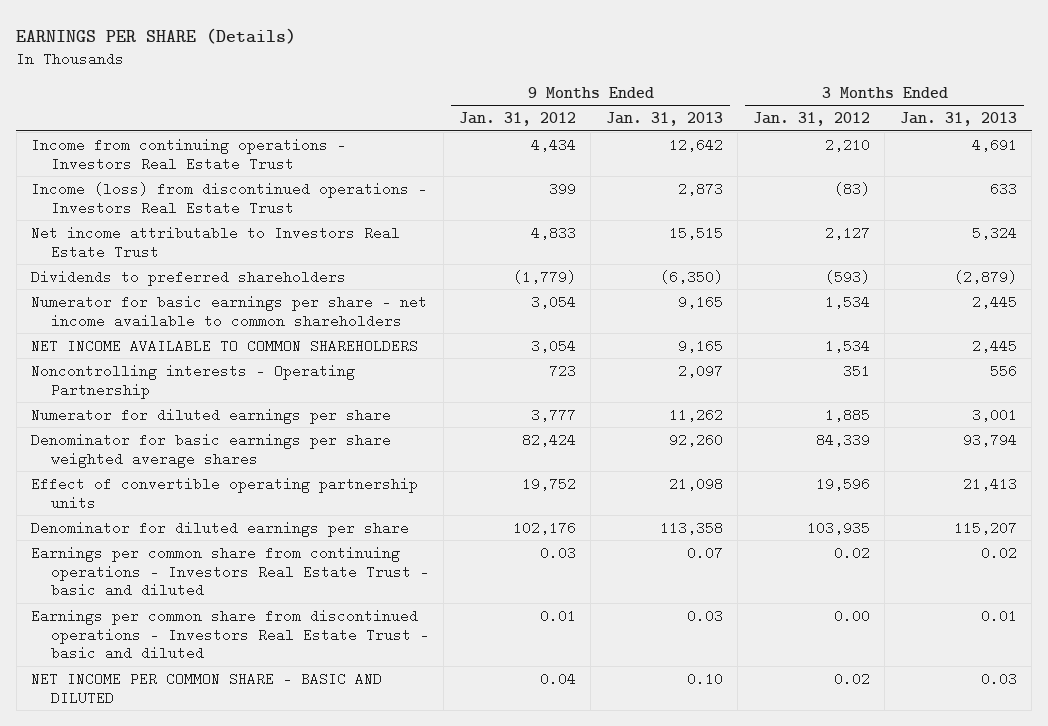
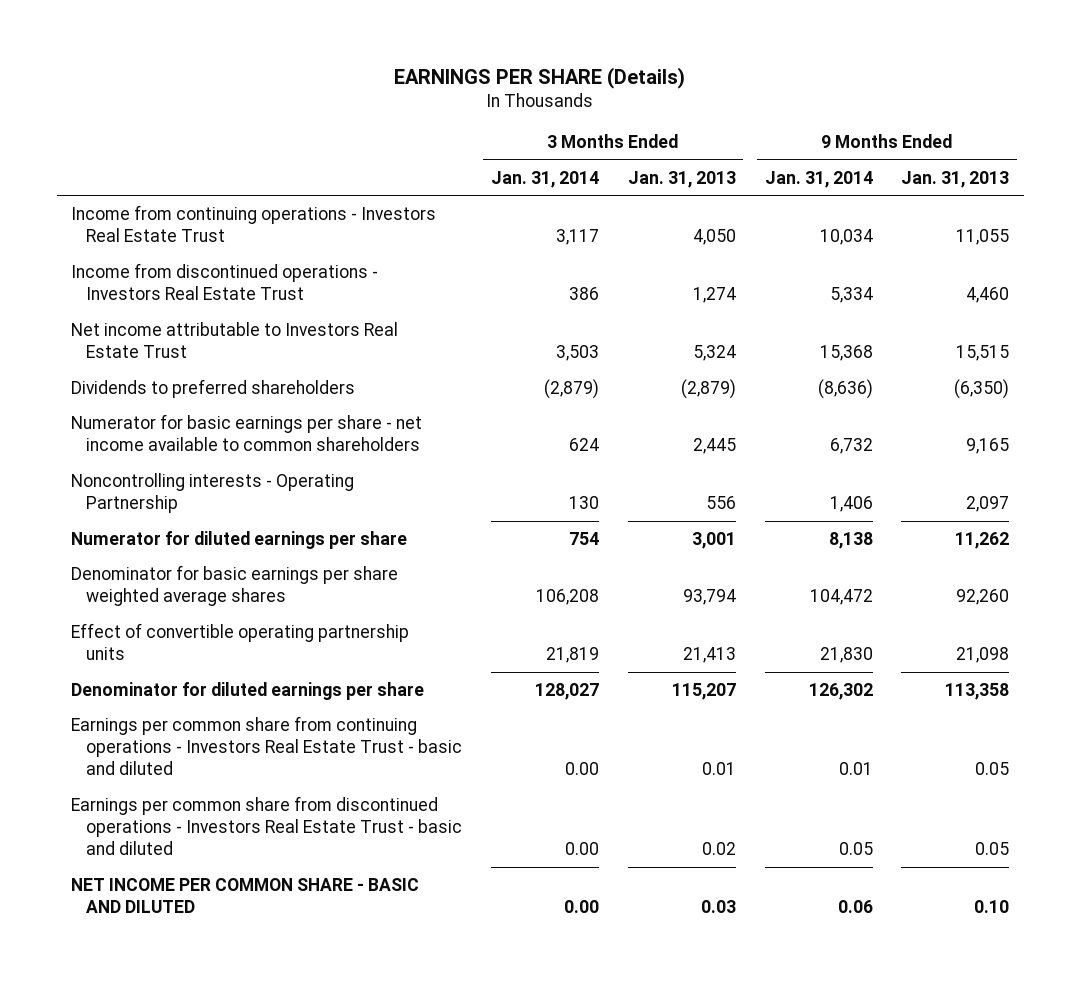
[458,112,576,127] Jan. 31, 2012 -> none
[752,112,870,127] Jan. 31, 2012 -> none
none -> [490,170,599,188] Jan. 31, 2014
none -> [764,170,873,188] Jan. 31, 2014
[668,137,723,152] 12,642 -> [956,229,1010,246] 11,055
[971,137,1017,152] 4,691 -> [692,229,736,246] 4,050
[31,181,428,215] Income (loss) from discontinued operations - Investors Real Estate Trust -> [71,262,379,301] Income from discontinued operations - Investors Real Estate Trust
[677,181,723,196] 2,873 -> [966,287,1010,304] 4,460
[989,181,1017,196] 633 -> [692,287,736,304] 1,274
[31,338,419,353] NET INCOME AVAILABLE TO COMMON SHAREHOLDERS -> none
[686,545,723,560] 0.07 -> [975,762,1010,776] 0.05
[980,545,1017,560] 0.02 -> [701,762,736,776] 0.01
[686,608,723,623] 0.03 -> [975,842,1010,856] 0.05
[980,608,1017,623] 0.01 -> [701,842,736,856] 0.02

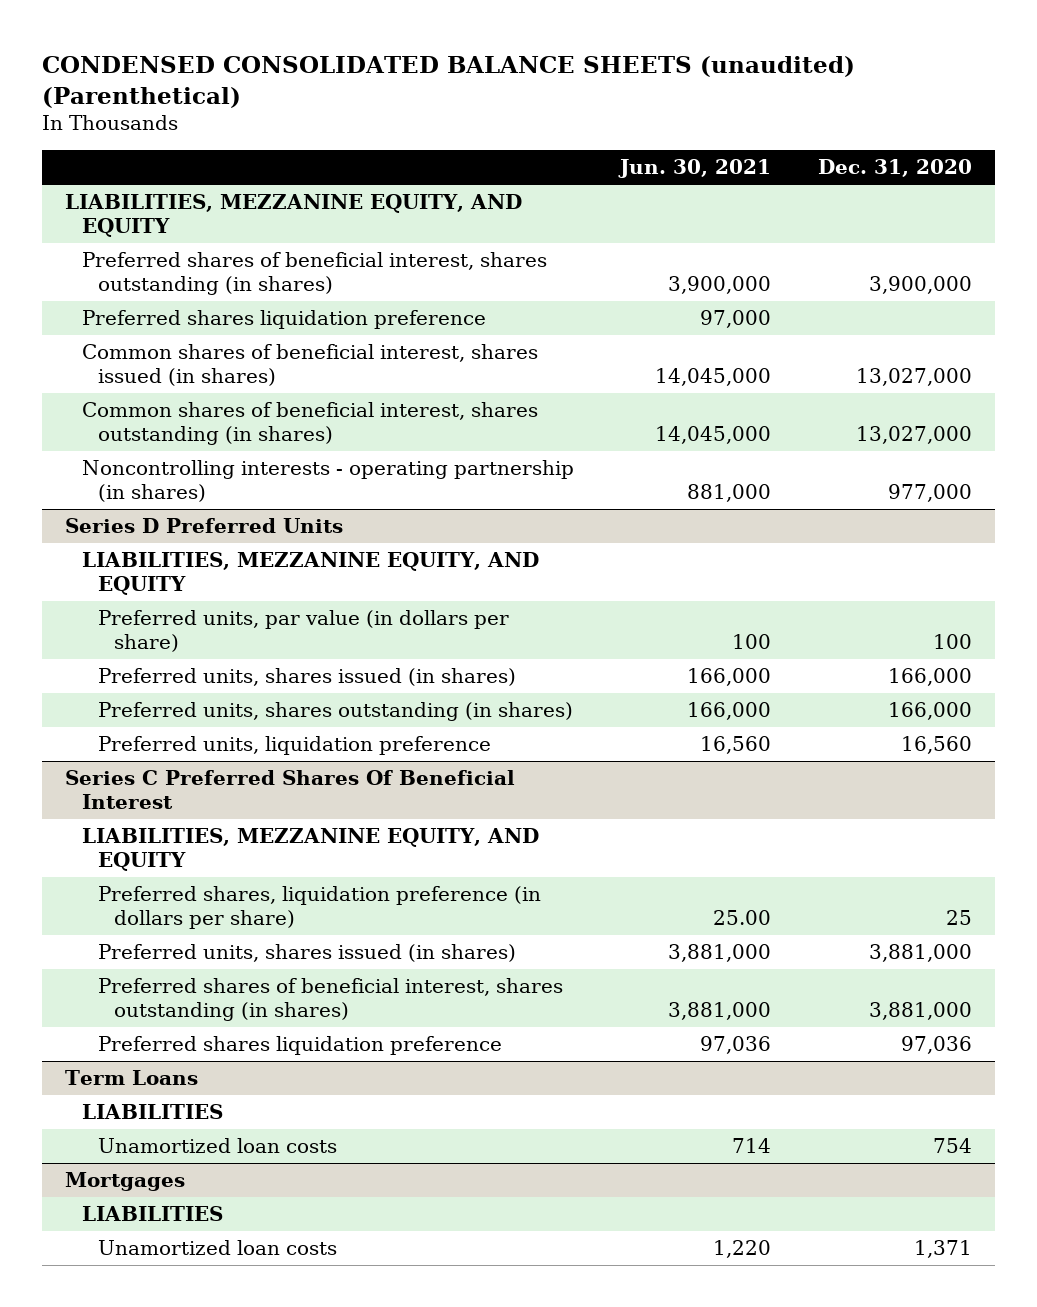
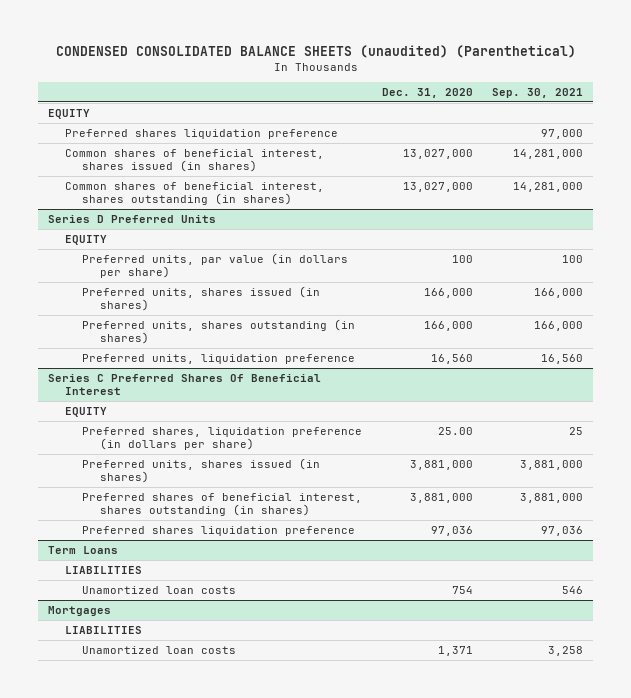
[618,159,772,179] Jun. 30, 2021 -> none
none -> [492,87,584,98] Sep. 30, 2021
[81,252,547,296] Preferred shares of beneficial interest, shares outstanding (in shares) -> none
[65,194,523,238] LIABILITIES, MEZZANINE EQUITY, AND EQUITY -> [47,108,90,119] EQUITY
[81,460,574,503] Noncontrolling interests - operating partnership (in shares) -> none
[81,552,539,596] LIABILITIES, MEZZANINE EQUITY, AND EQUITY -> [65,234,108,245] EQUITY
[81,828,539,872] LIABILITIES, MEZZANINE EQUITY, AND EQUITY -> [65,406,108,417] EQUITY
[945,910,972,926] 25 -> [437,426,473,435] 25.00

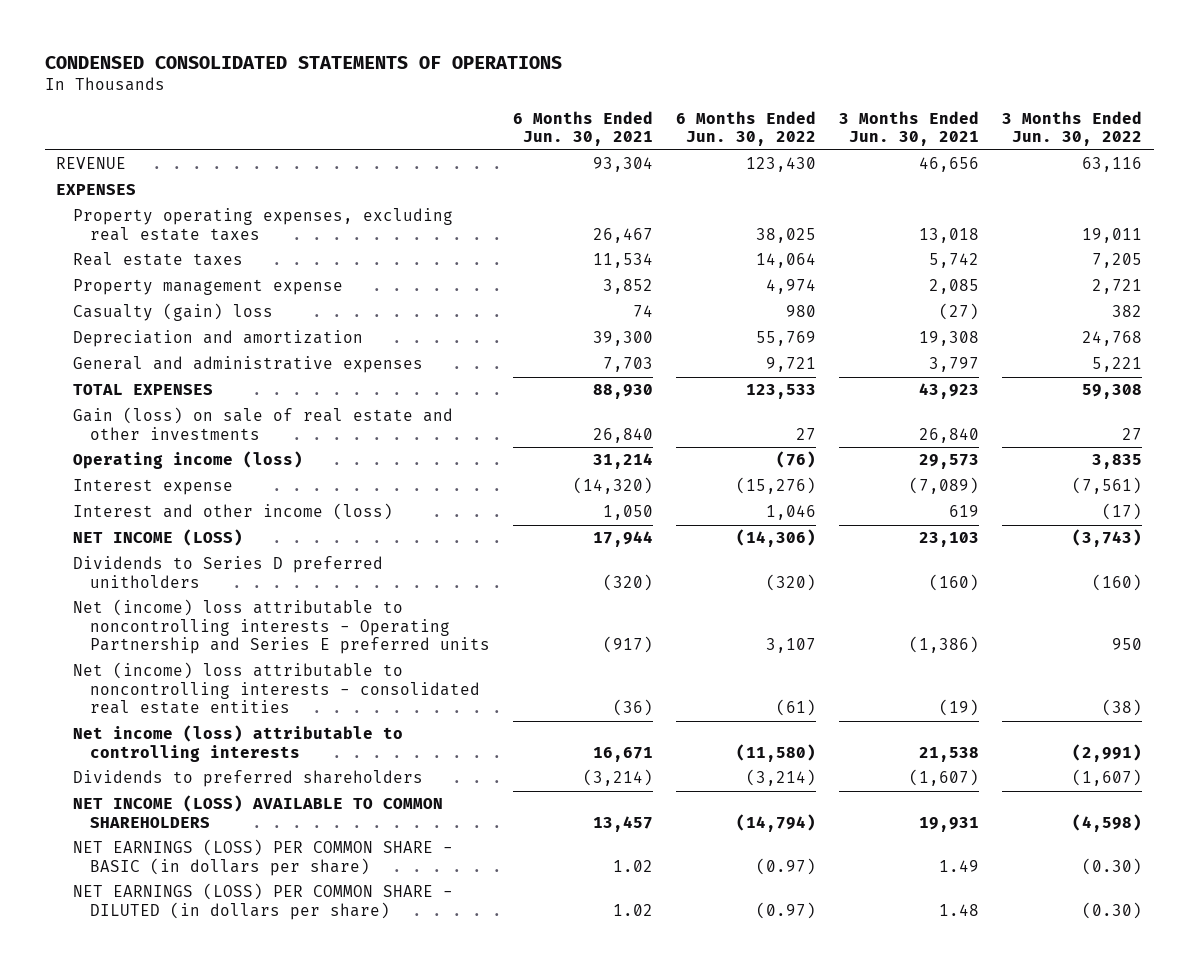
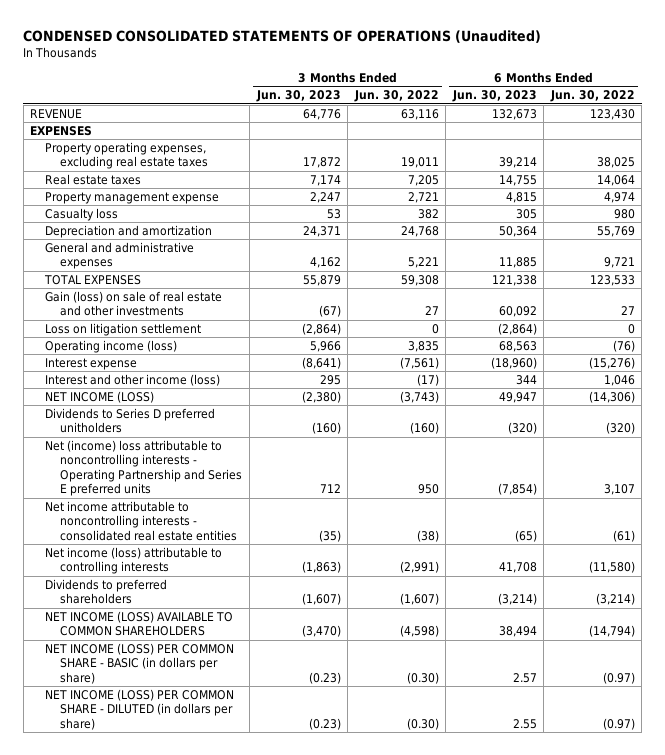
[44,55,562,69] CONDENSED CONSOLIDATED STATEMENTS OF OPERATIONS -> [23,30,542,44] CONDENSED CONSOLIDATED STATEMENTS OF OPERATIONS (Unaudited)
[513,110,654,147] 6 Months Ended Jun. 30, 2021 -> none
[839,110,980,147] 3 Months Ended Jun. 30, 2021 -> none
none -> [255,90,341,103] Jun. 30, 2023
none -> [451,90,537,103] Jun. 30, 2023
[73,303,274,322] Casualty (gain) loss -> [45,207,119,221] Casualty loss
none -> [45,322,202,336] Loss on litigation settlement
[73,662,481,715] Net (income) loss attributable to noncontrolling interests - consolidated real estate entities -> [45,500,238,541] Net income attributable to noncontrolling interests - consolidated real estate entities
[73,839,454,876] NET EARNINGS (LOSS) PER COMMON SHARE - BASIC (in dollars per share) -> [45,642,235,684] NET INCOME (LOSS) PER COMMON SHARE - BASIC (in dollars per share)
[73,883,454,920] NET EARNINGS (LOSS) PER COMMON SHARE - DILUTED (in dollars per share) -> [45,688,235,730] NET INCOME (LOSS) PER COMMON SHARE - DILUTED (in dollars per share)

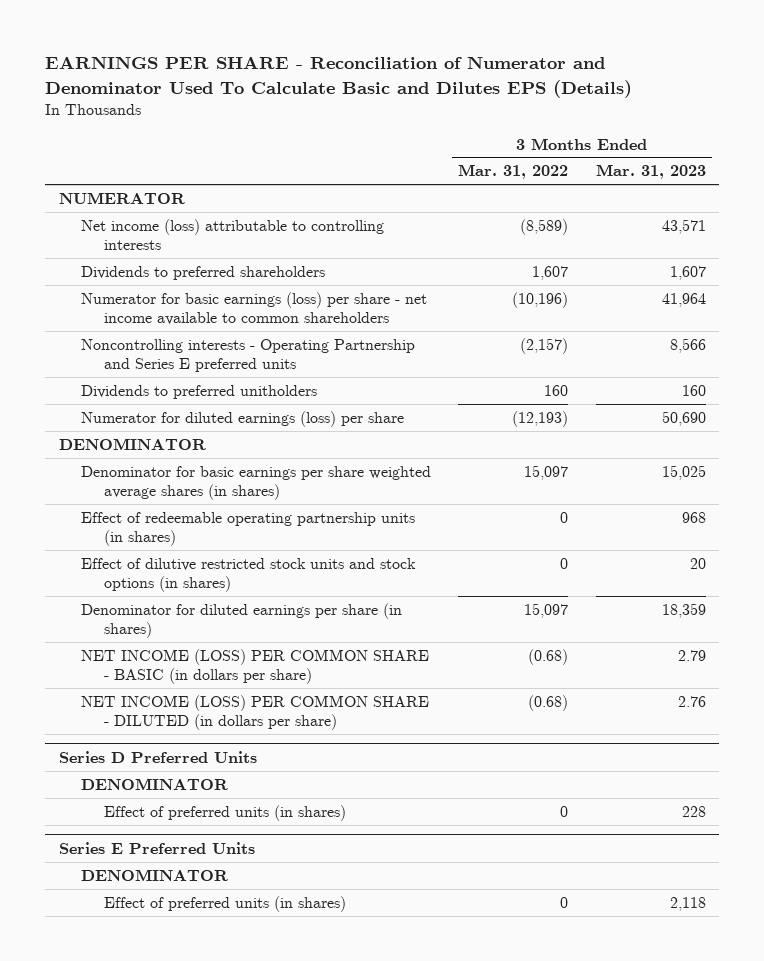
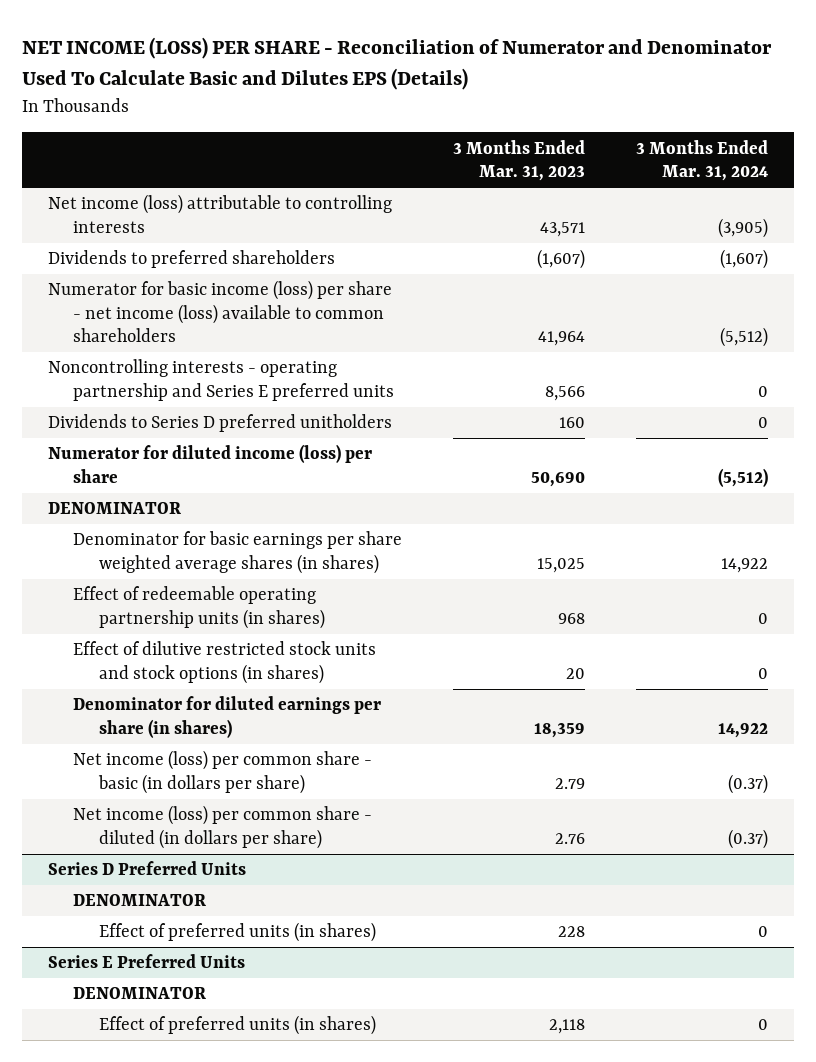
[45,56,633,98] EARNINGS PER SHARE - Reconciliation of Numerator and Denominator Used To Calculate Basic and Dilutes EPS (Details) -> [22,36,773,91] NET INCOME (LOSS) PER SHARE - Reconciliation of Numerator and Denominator Used To Calculate Basic and Dilutes EPS (Details)
[458,164,569,180] Mar. 31, 2022 -> none
none -> [636,139,769,182] 3 Months Ended Mar. 31, 2024
[58,191,185,204] NUMERATOR -> none
[669,265,706,280] 1,607 -> [537,249,586,270] (1,607)
[81,291,428,326] Numerator for basic earnings (loss) per share - net income available to common shareholders -> [47,280,392,343] Numerator for basic income (loss) per share - net income (loss) available to common shareholders
[81,338,416,373] Noncontrolling interests - Operating Partnership and Series E preferred units -> [47,359,395,401] Noncontrolling interests - operating partnership and Series E preferred units
[81,384,318,399] Dividends to preferred unitholders -> [47,414,392,433] Dividends to Series D preferred unitholders
[81,410,405,427] Numerator for diluted earnings (loss) per share -> [47,444,372,483] Numerator for diluted income (loss) per share
[81,648,430,685] NET INCOME (LOSS) PER COMMON SHARE - BASIC (in dollars per share) -> [73,750,373,794] Net income (loss) per common share - basic (in dollars per share)
[81,694,430,731] NET INCOME (LOSS) PER COMMON SHARE - DILUTED (in dollars per share) -> [73,805,373,849] Net income (loss) per common share - diluted (in dollars per share)

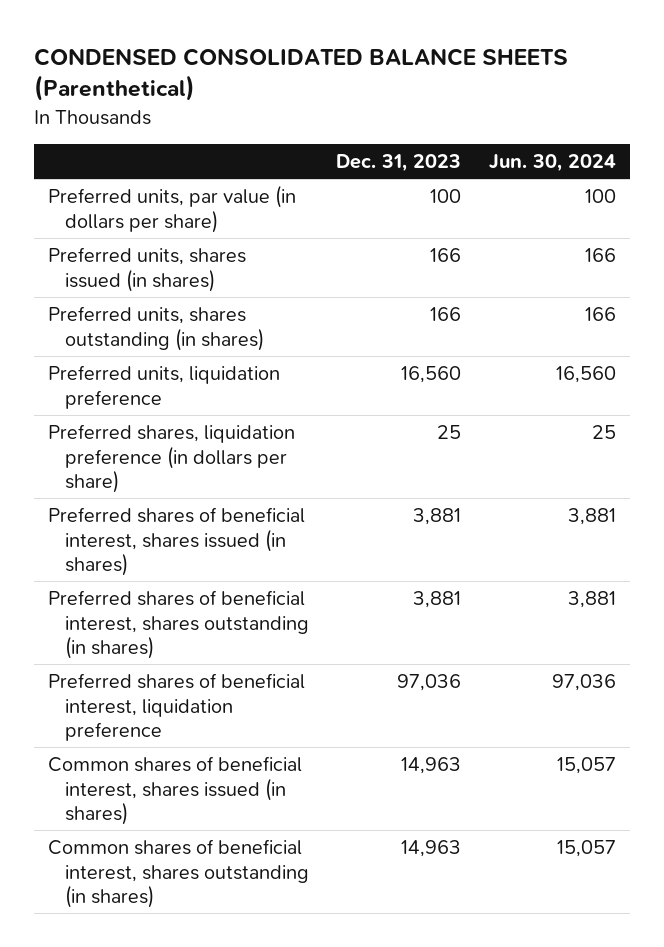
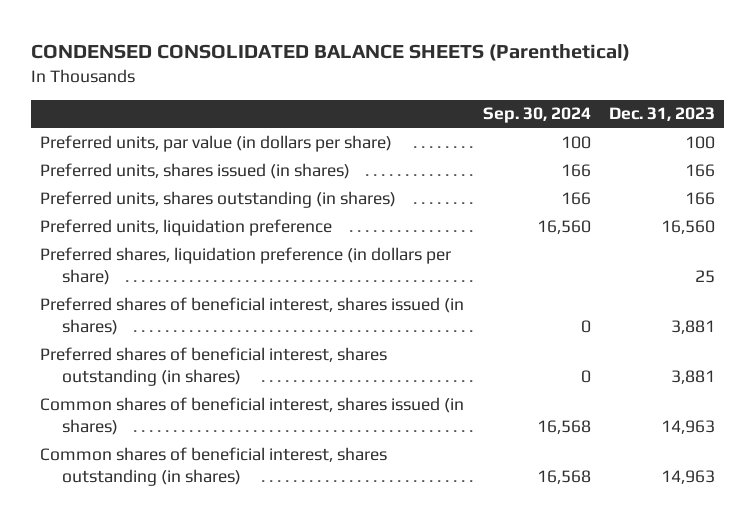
[489,153,617,172] Jun. 30, 2024 -> none
none -> [482,107,591,124] Sep. 30, 2024
[47,673,305,741] Preferred shares of beneficial interest, liquidation preference -> none

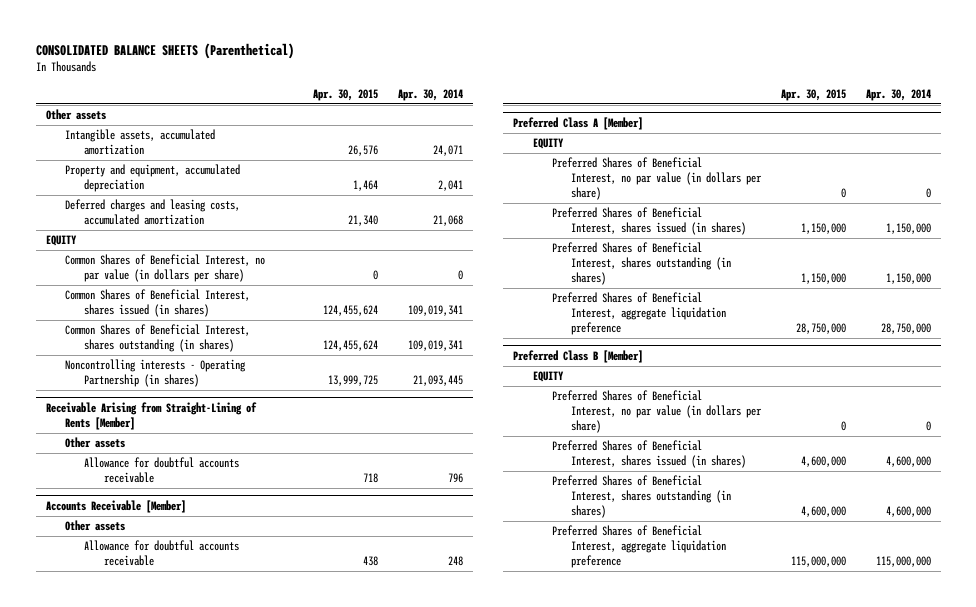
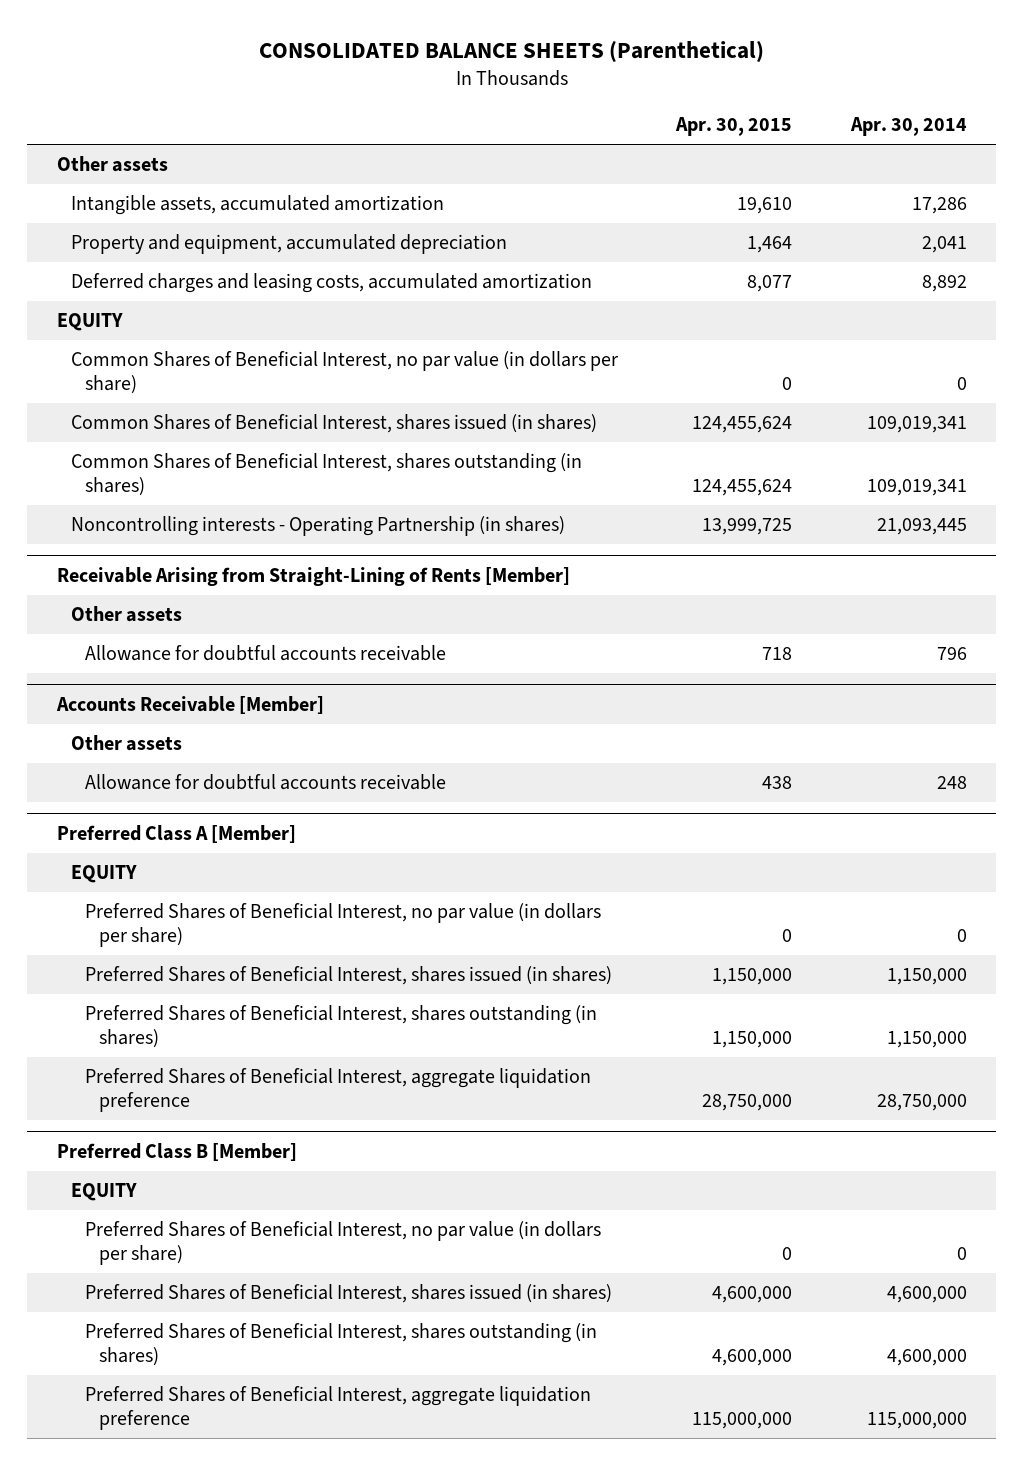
[348,145,379,157] 26,576 -> [737,197,793,215] 19,610
[433,145,464,157] 24,071 -> [911,197,967,215] 17,286
[348,215,379,227] 21,340 -> [747,275,793,293] 8,077
[433,215,464,227] 21,068 -> [921,275,967,293] 8,892

